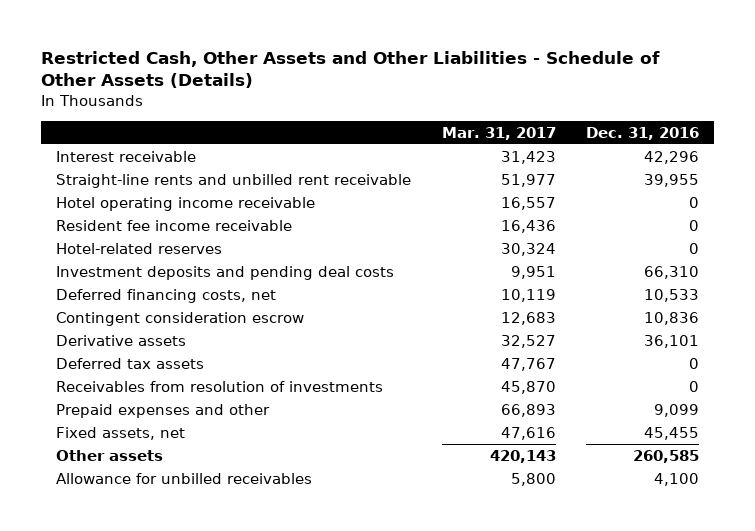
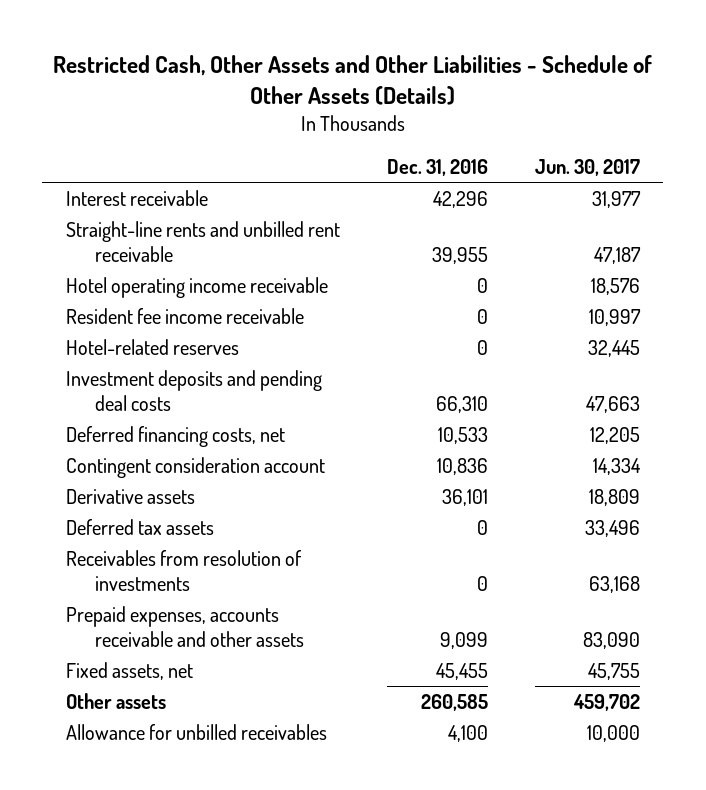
[441,126,556,140] Mar. 31, 2017 -> none
none -> [534,159,640,177] Jun. 30, 2017
[56,311,305,326] Contingent consideration escrow -> [65,456,325,478] Contingent consideration account
[56,403,271,418] Prepaid expenses and other -> [65,605,304,647] Prepaid expenses, accounts receivable and other assets

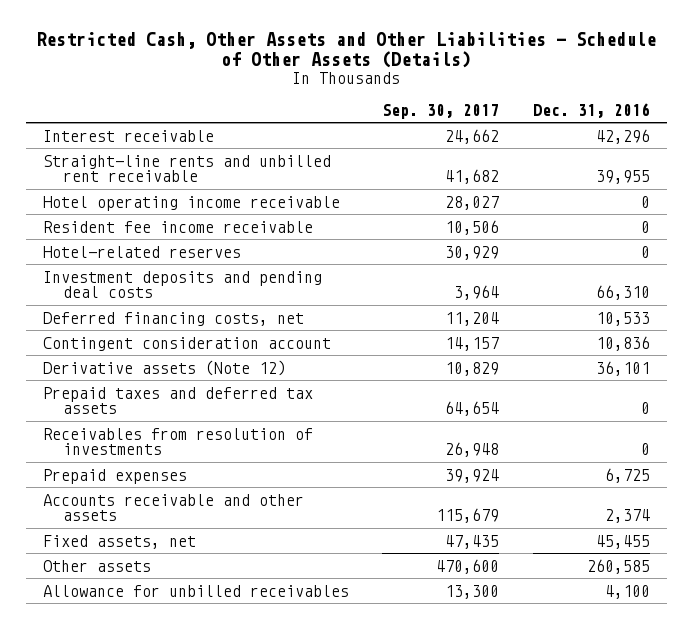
[534,159,640,177] Jun. 30, 2017 -> none
none -> [382,103,500,119] Sep. 30, 2017
[65,488,195,504] Derivative assets -> [42,359,286,376] Derivative assets (Note 12)
[65,518,214,535] Deferred tax assets -> [42,386,313,415] Prepaid taxes and deferred tax assets
[65,605,304,647] Prepaid expenses, accounts receivable and other assets -> [42,468,187,484] Prepaid expenses
[439,631,488,649] 9,099 -> [605,467,651,483] 6,725
none -> [42,493,304,522] Accounts receivable and other assets

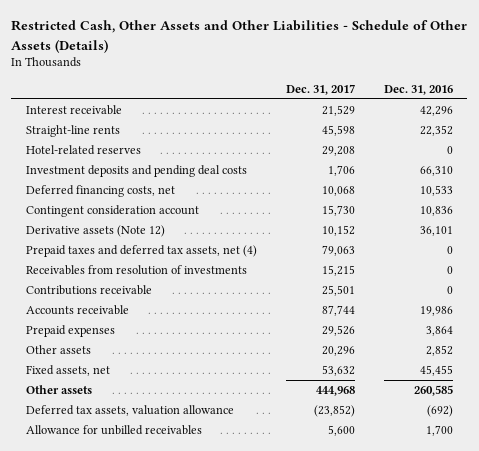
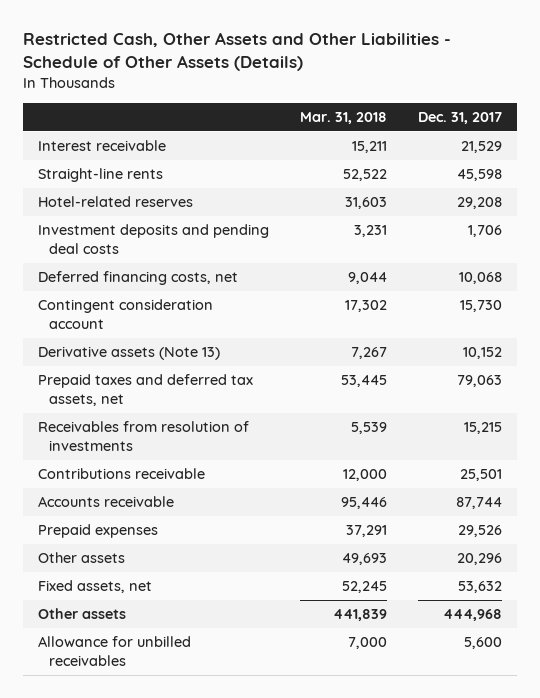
[383,84,453,95] Dec. 31, 2016 -> none
none -> [299,111,387,124] Mar. 31, 2018
[25,225,165,238] Derivative assets (Note 12) -> [37,346,220,361] Derivative assets (Note 13)
[25,245,257,258] Prepaid taxes and deferred tax assets, net (4) -> [37,374,253,406] Prepaid taxes and deferred tax assets, net
[25,405,234,417] Deferred tax assets, valuation allowance -> none

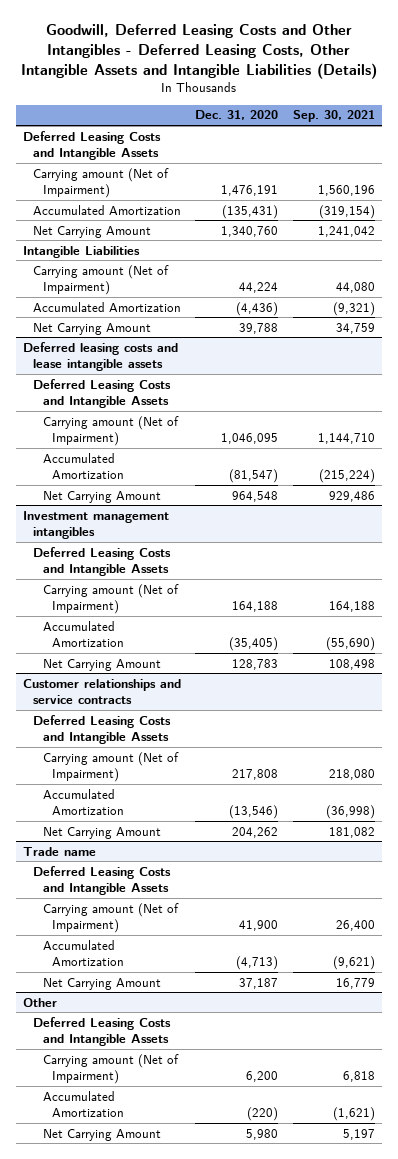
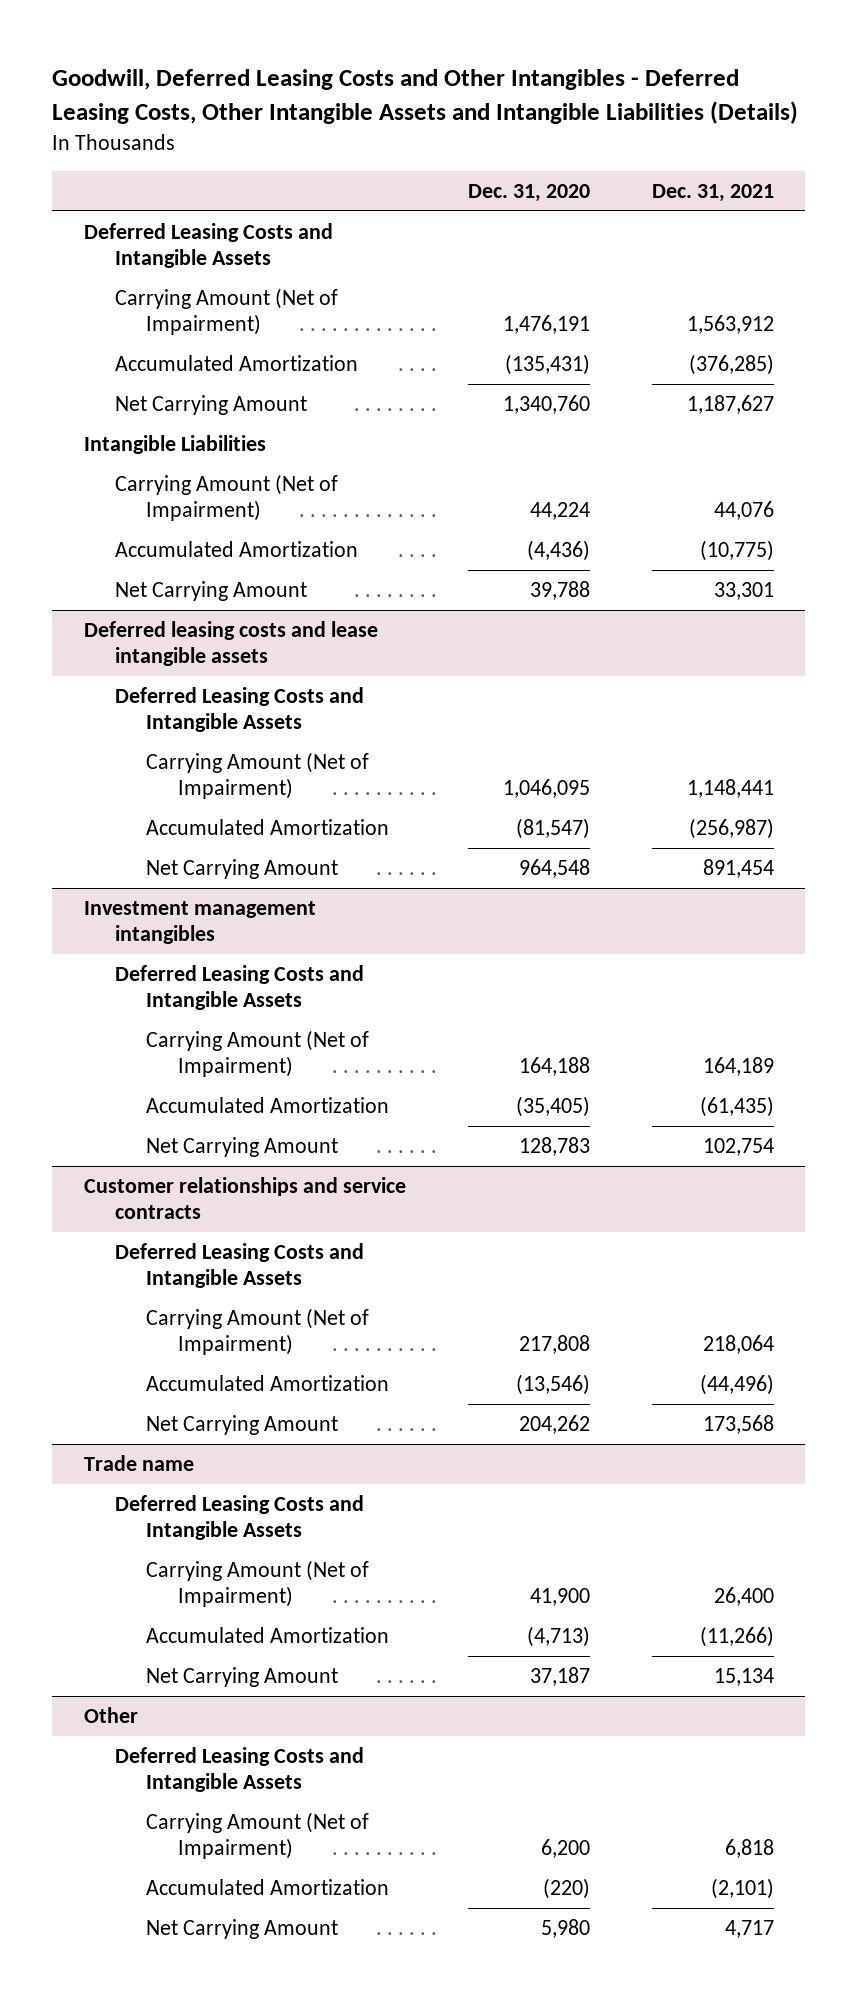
[292,110,375,123] Sep. 30, 2021 -> none
none -> [652,184,775,203] Dec. 31, 2021
[32,167,169,199] Carrying amount (Net of Impairment) -> [115,287,339,336] Carrying Amount (Net of Impairment)
[32,264,169,296] Carrying amount (Net of Impairment) -> [115,473,339,522] Carrying Amount (Net of Impairment)
[42,415,179,447] Carrying amount (Net of Impairment) -> [146,751,370,800] Carrying Amount (Net of Impairment)
[42,583,179,615] Carrying amount (Net of Impairment) -> [146,1029,370,1078] Carrying Amount (Net of Impairment)
[42,751,179,783] Carrying amount (Net of Impairment) -> [146,1307,370,1356] Carrying Amount (Net of Impairment)
[42,902,179,934] Carrying amount (Net of Impairment) -> [146,1559,370,1608] Carrying Amount (Net of Impairment)
[42,1053,179,1085] Carrying amount (Net of Impairment) -> [146,1811,370,1860] Carrying Amount (Net of Impairment)

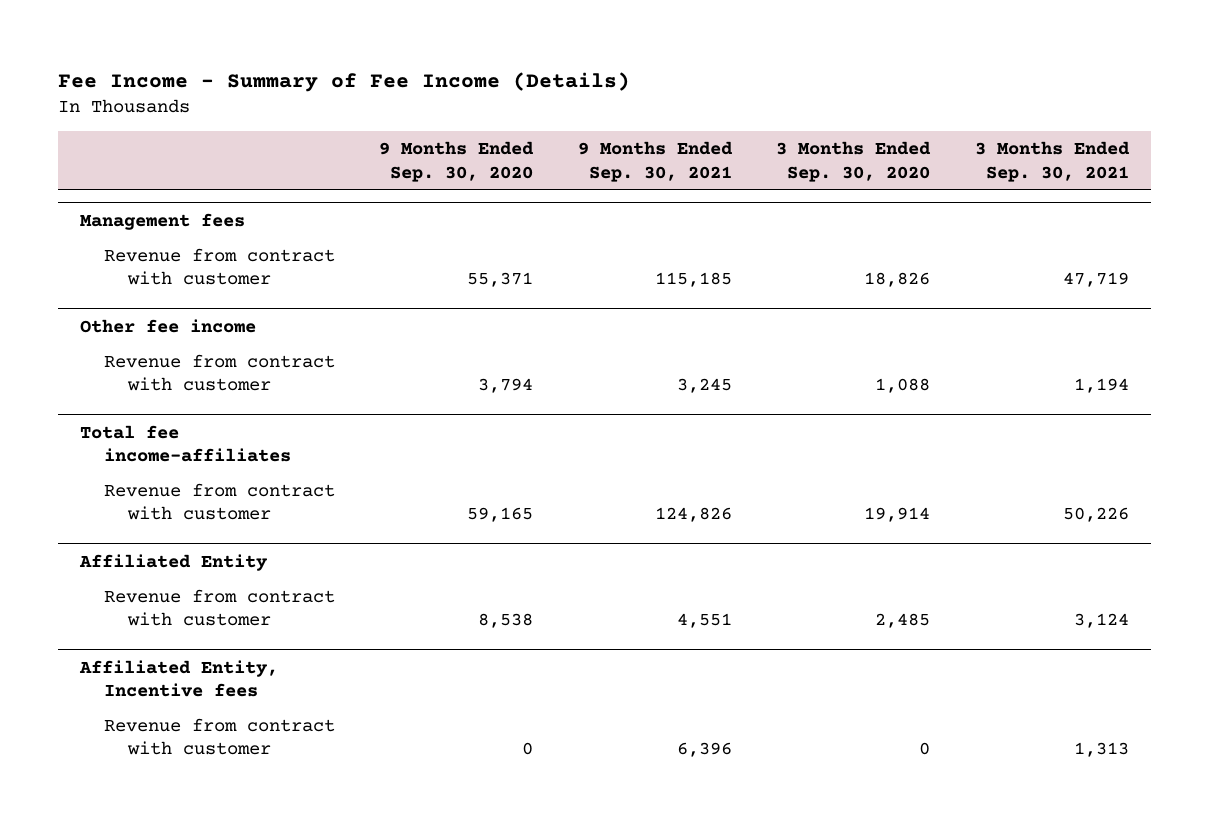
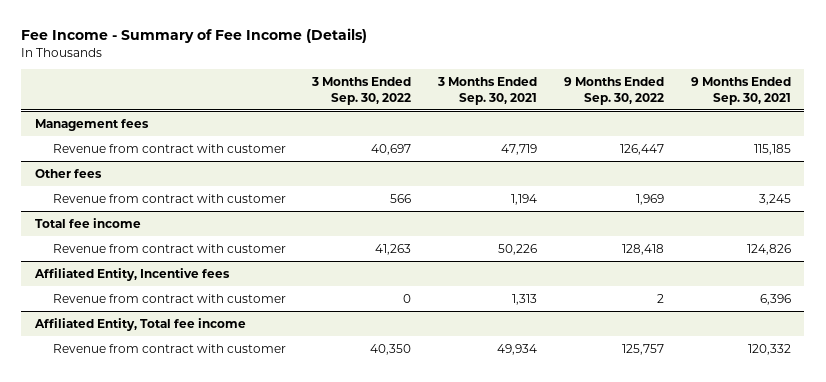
[379,141,535,182] 9 Months Ended Sep. 30, 2020 -> none
[776,141,932,182] 3 Months Ended Sep. 30, 2020 -> none
none -> [311,76,412,105] 3 Months Ended Sep. 30, 2022
none -> [564,76,665,105] 9 Months Ended Sep. 30, 2022
[80,318,257,333] Other fee income -> [34,168,102,178] Other fees
[80,424,292,462] Total fee income-affiliates -> [34,217,141,228] Total fee income
[79,553,269,571] Affiliated Entity -> none
[104,589,336,627] Revenue from contract with customer -> none
none -> [33,317,246,331] Affiliated Entity, Total fee income
none -> [52,343,286,353] Revenue from contract with customer

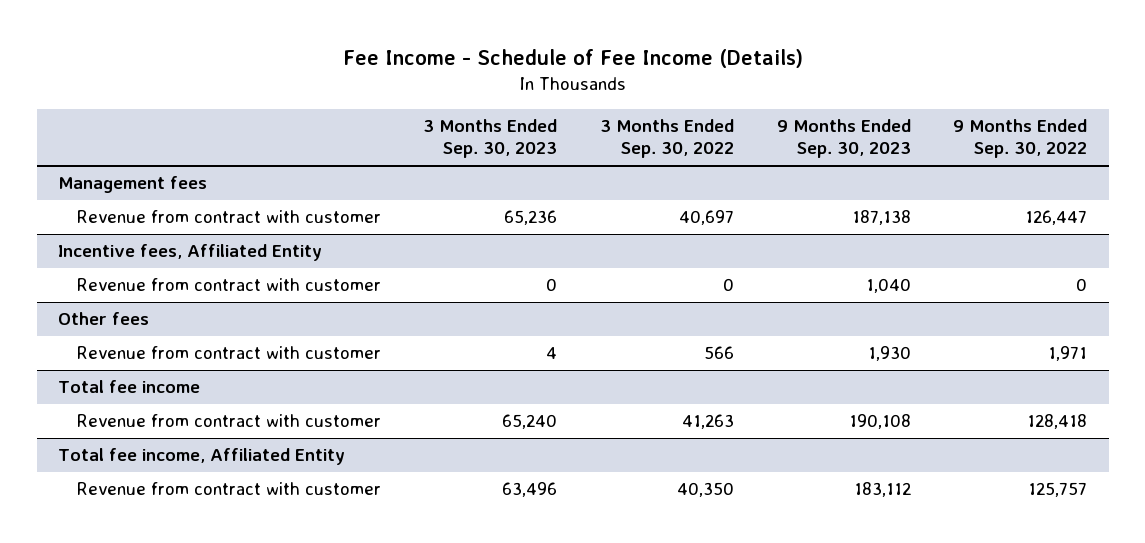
[21,28,368,44] Fee Income - Summary of Fee Income (Details) -> [342,49,803,69] Fee Income - Schedule of Fee Income (Details)
[437,76,538,105] 3 Months Ended Sep. 30, 2021 -> none
[690,76,791,105] 9 Months Ended Sep. 30, 2021 -> none
none -> [423,119,558,159] 3 Months Ended Sep. 30, 2023
none -> [776,119,911,159] 9 Months Ended Sep. 30, 2023
none -> [57,244,322,262] Incentive fees, Affiliated Entity
none -> [75,278,381,292] Revenue from contract with customer
[636,193,665,205] 1,969 -> [1048,346,1088,362] 1,971
[33,267,230,281] Affiliated Entity, Incentive fees -> none
[52,293,286,303] Revenue from contract with customer -> none
[33,317,246,331] Affiliated Entity, Total fee income -> [57,448,345,466] Total fee income, Affiliated Entity

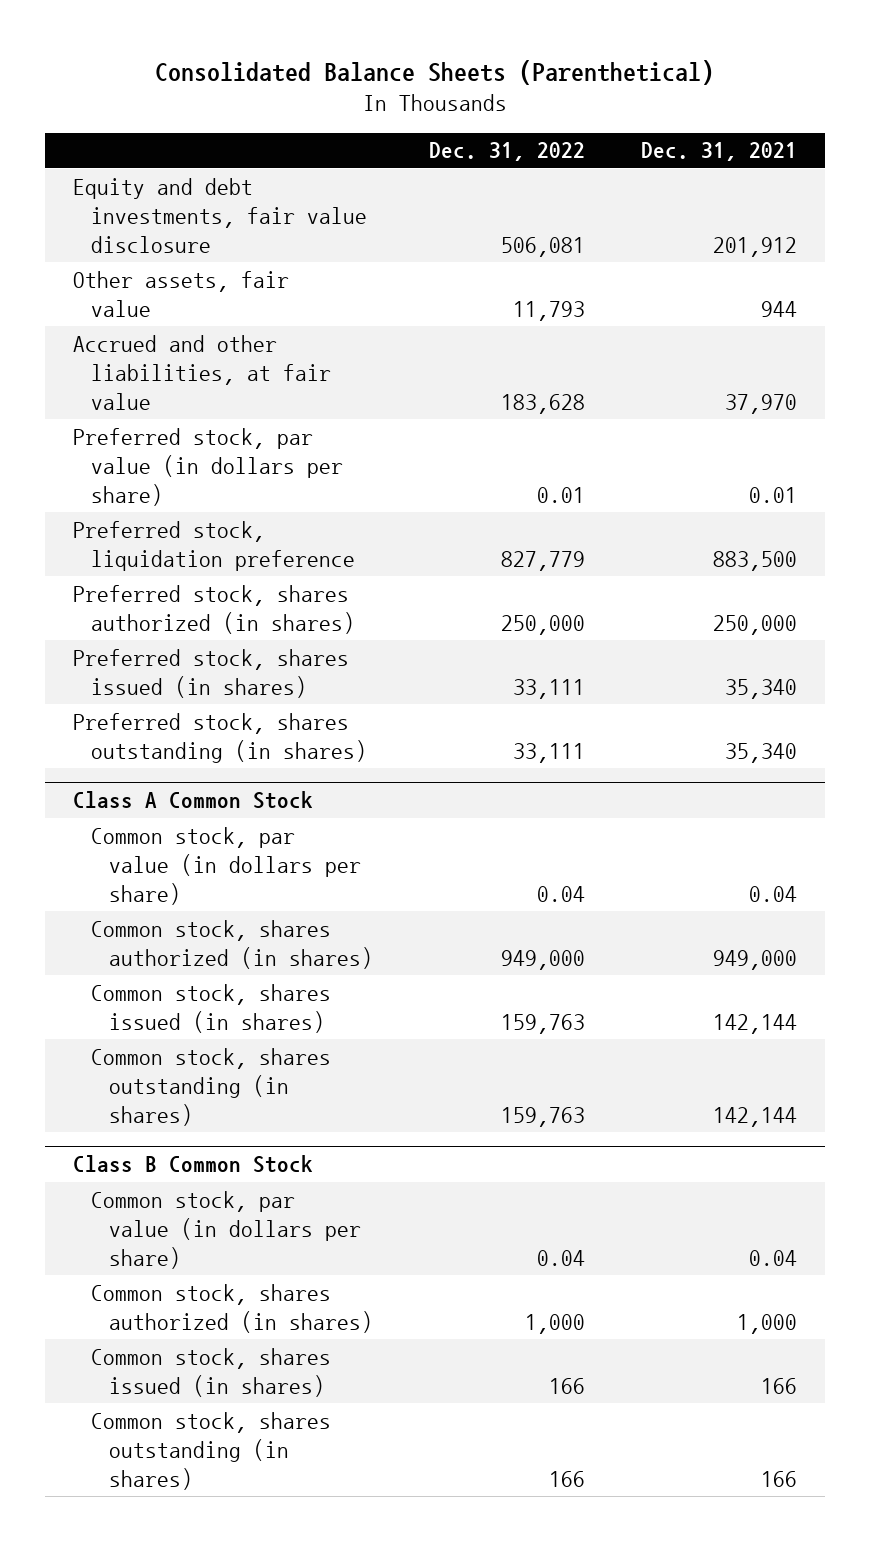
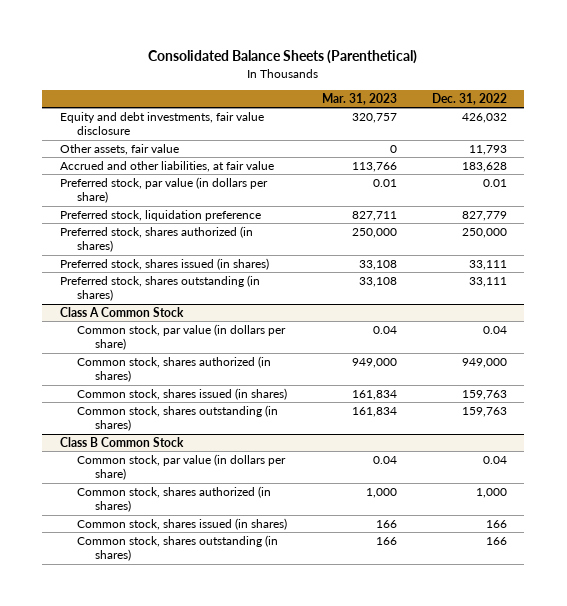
[640,142,797,162] Dec. 31, 2021 -> none
none -> [322,92,398,105] Mar. 31, 2023
[500,236,585,257] 506,081 -> [461,113,507,124] 426,032

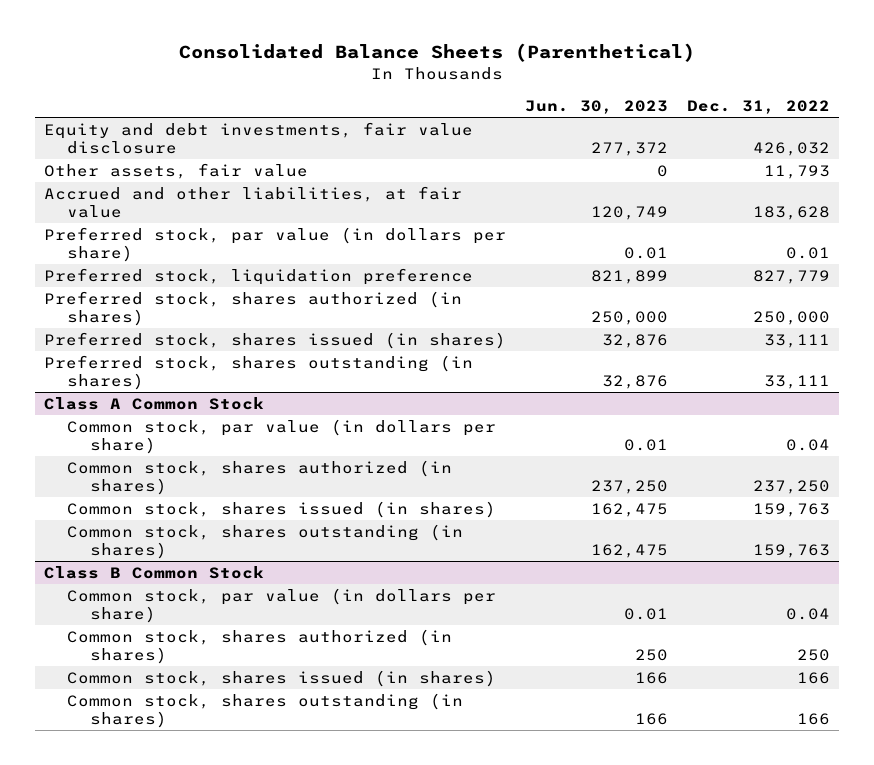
[322,92,398,105] Mar. 31, 2023 -> none
none -> [525,100,669,115] Jun. 30, 2023
[461,358,507,369] 949,000 -> [752,479,830,494] 237,250
[475,488,507,499] 1,000 -> [796,648,830,661] 250

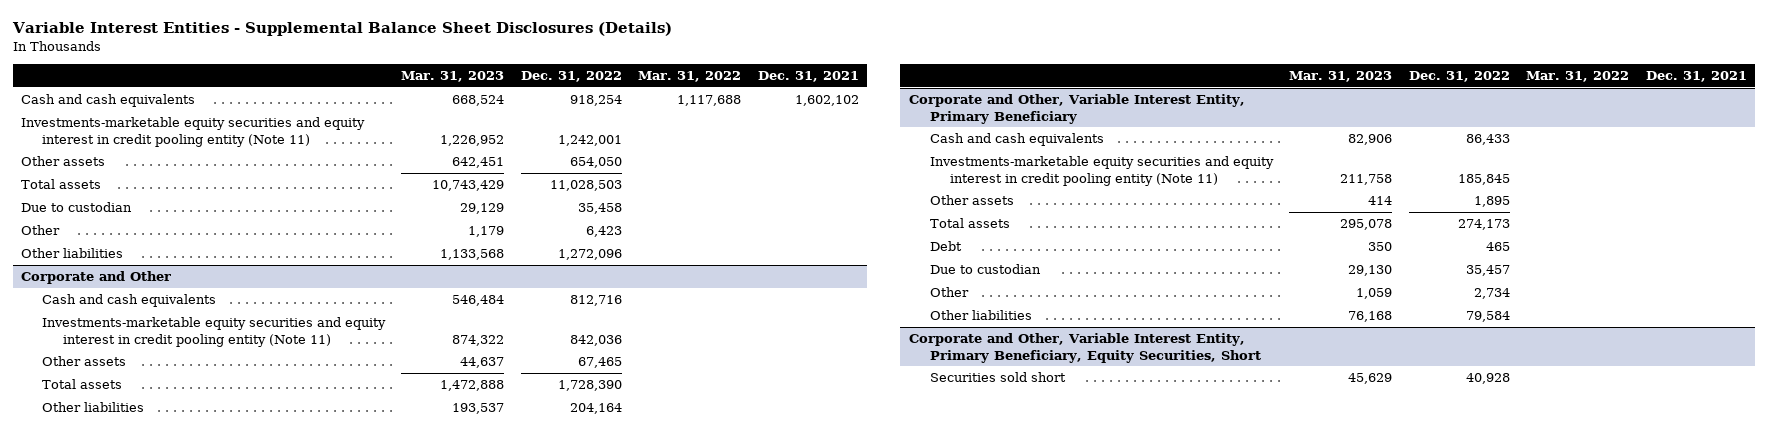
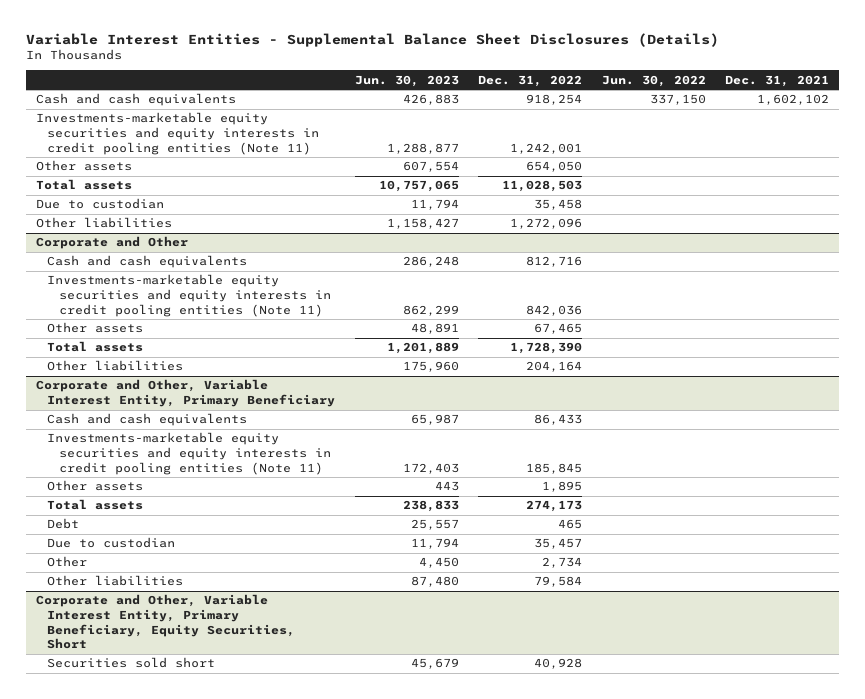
[401,71,505,83] Mar. 31, 2023 -> none
[638,71,742,83] Mar. 31, 2022 -> none
none -> [354,74,459,87] Jun. 30, 2023
none -> [601,74,706,87] Jun. 30, 2022
[20,117,365,147] Investments-marketable equity securities and equity interest in credit pooling entity (Note 11) -> [35,112,320,155] Investments-marketable equity securities and equity interests in credit pooling entities (Note 11)
[20,225,60,236] Other -> none
[41,317,386,347] Investments-marketable equity securities and equity interest in credit pooling entity (Note 11) -> [47,274,331,317] Investments-marketable equity securities and equity interests in credit pooling entities (Note 11)
[929,156,1274,186] Investments-marketable equity securities and equity interest in credit pooling entity (Note 11) -> [47,432,331,475] Investments-marketable equity securities and equity interests in credit pooling entities (Note 11)

